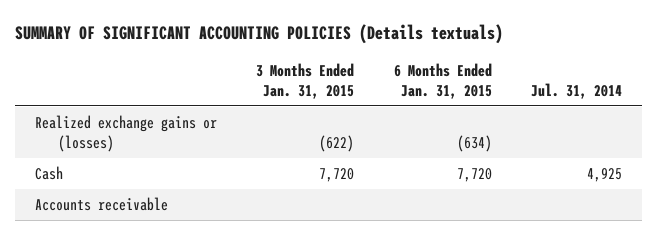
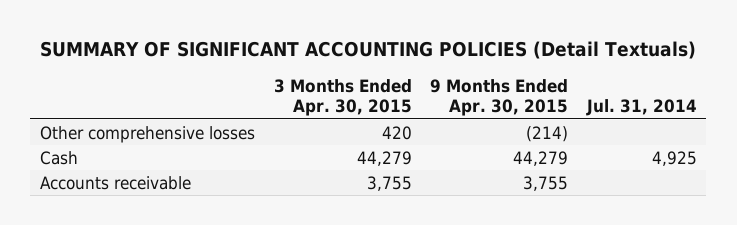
[14,24,503,45] SUMMARY OF SIGNIFICANT ACCOUNTING POLICIES (Details textuals) -> [40,41,697,60] SUMMARY OF SIGNIFICANT ACCOUNTING POLICIES (Detail Textuals)
[256,62,355,100] 3 Months Ended Jan. 31, 2015 -> none
[393,62,492,100] 6 Months Ended Jan. 31, 2015 -> none
none -> [273,78,412,117] 3 Months Ended Apr. 30, 2015
none -> [430,78,569,117] 9 Months Ended Apr. 30, 2015
[34,114,217,153] Realized exchange gains or (losses) -> [39,125,255,143] Other comprehensive losses

